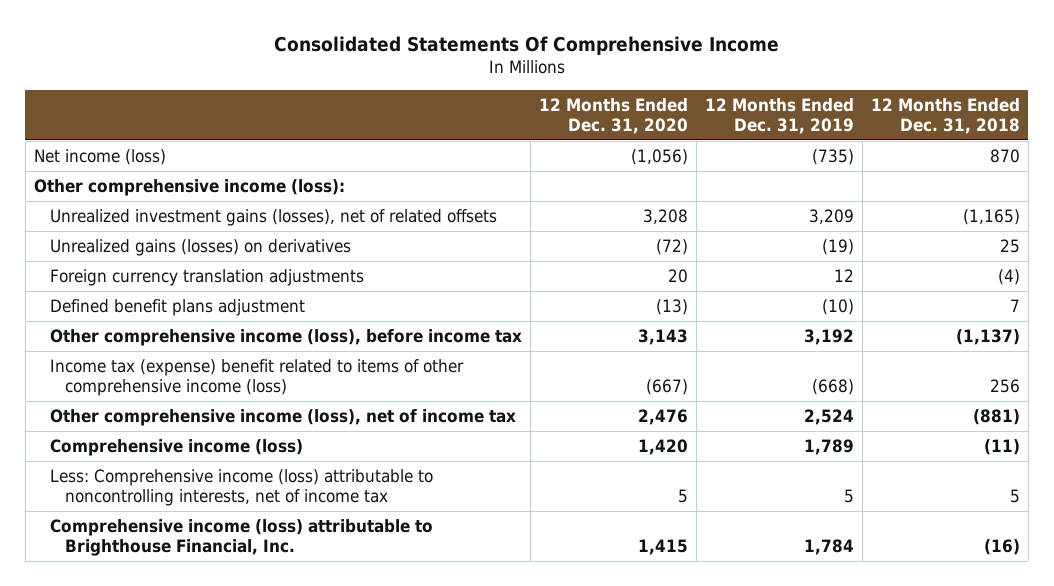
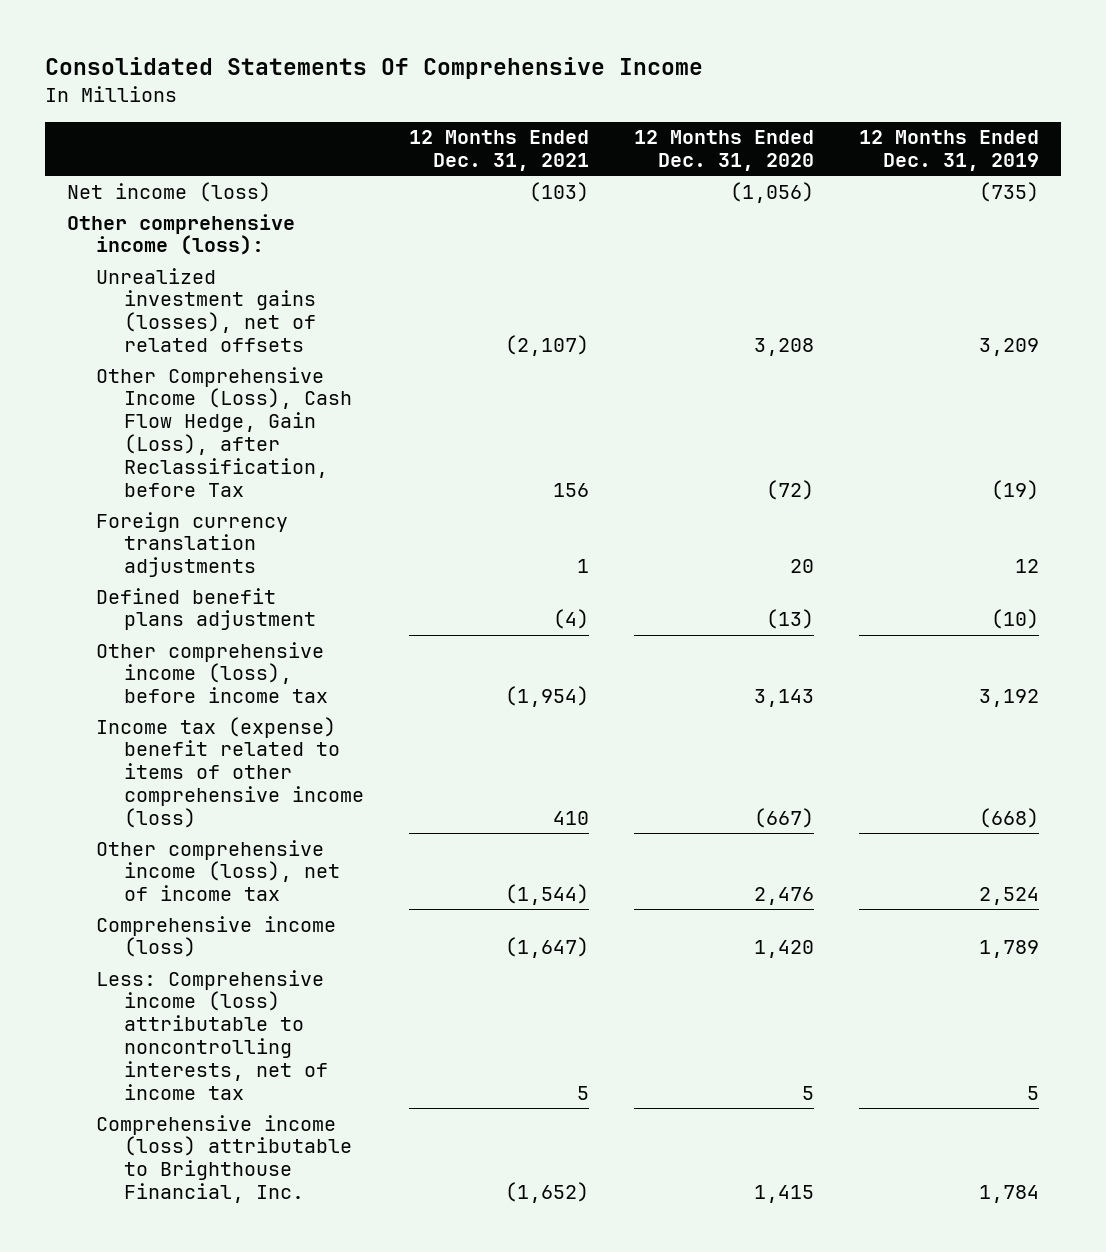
[870,97,1020,134] 12 Months Ended Dec. 31, 2018 -> none
none -> [409,130,590,171] 12 Months Ended Dec. 31, 2021
[49,239,351,257] Unrealized gains (losses) on derivatives -> [95,366,353,497] Other Comprehensive Income (Loss), Cash Flow Hedge, Gain (Loss), after Reclassification, before Tax

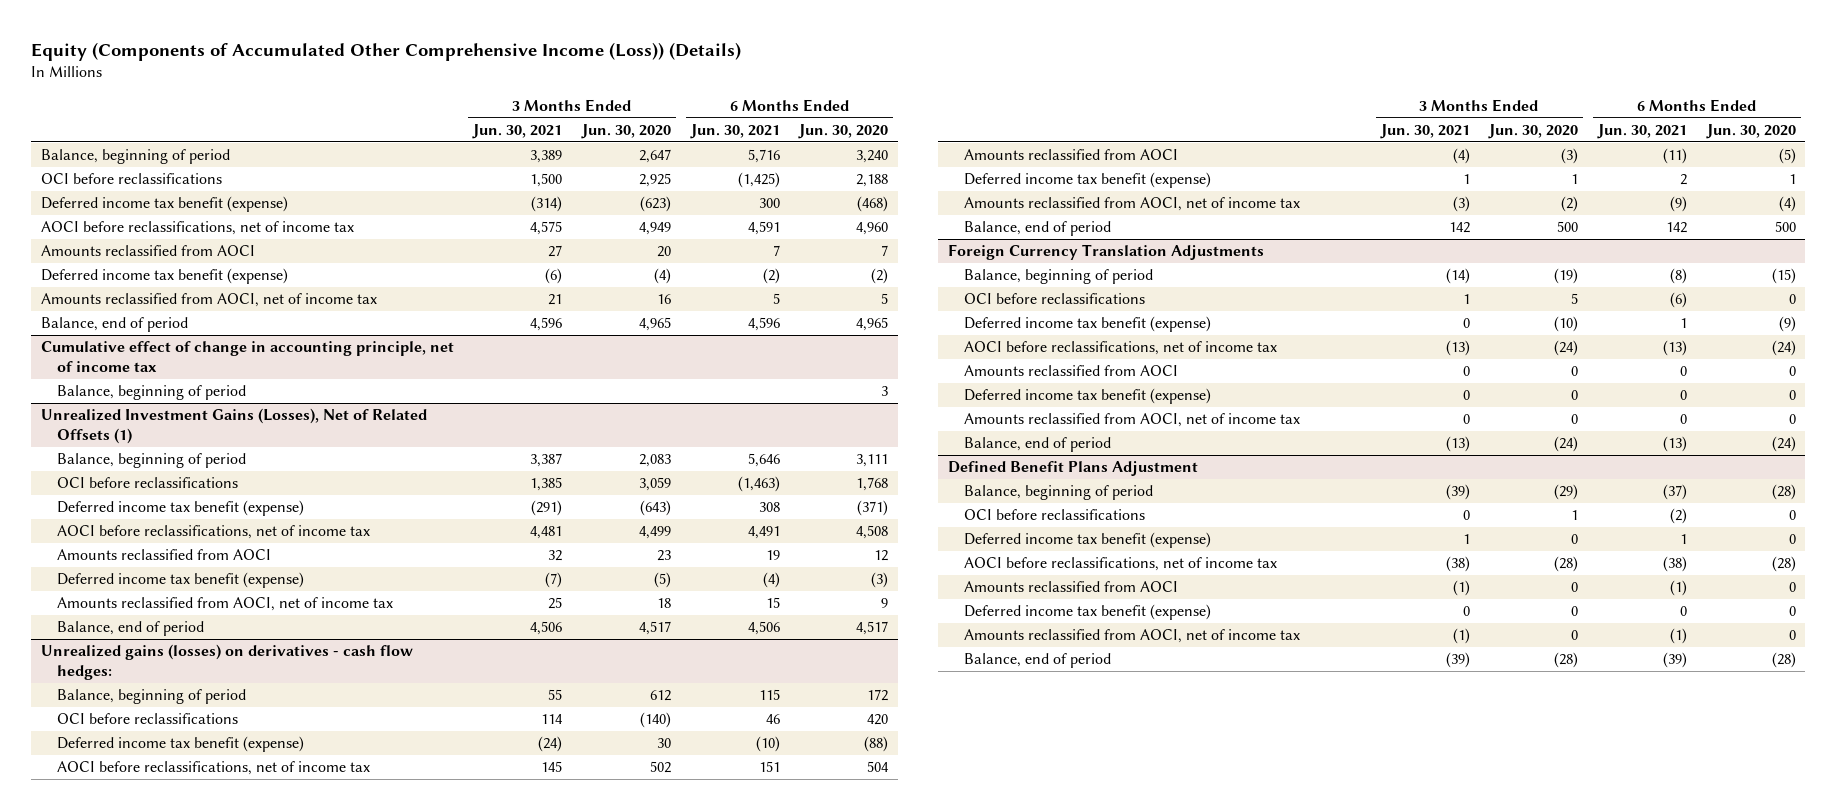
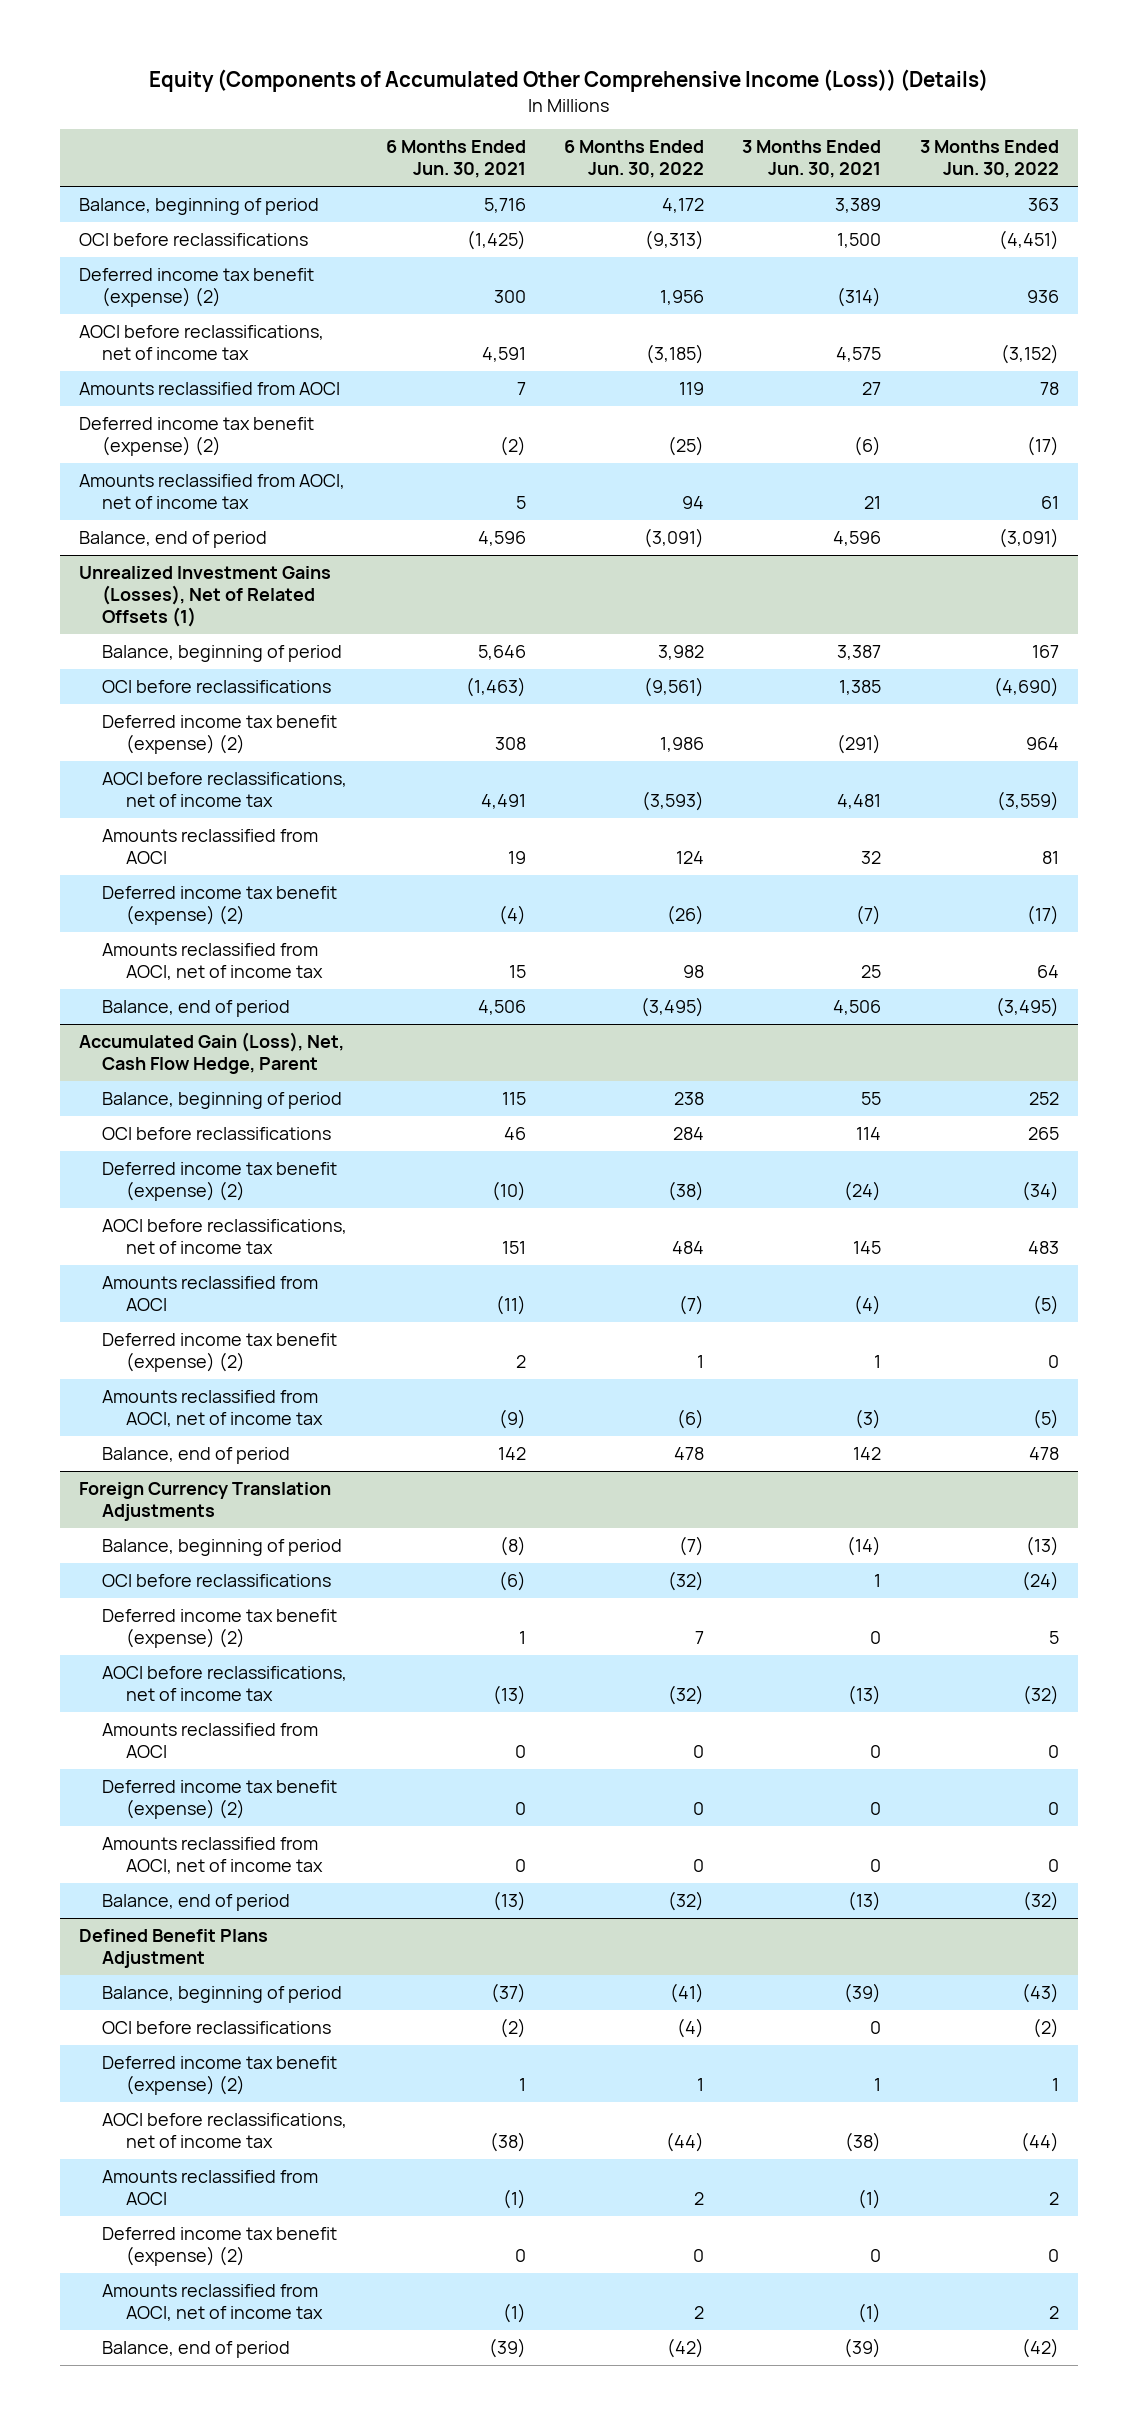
[581,123,672,139] Jun. 30, 2020 -> none
[798,123,889,139] Jun. 30, 2020 -> none
none -> [564,140,705,179] 6 Months Ended Jun. 30, 2022
none -> [919,140,1059,179] 3 Months Ended Jun. 30, 2022
[40,196,288,213] Deferred income tax benefit (expense) -> [78,267,314,307] Deferred income tax benefit (expense) (2)
[40,268,288,285] Deferred income tax benefit (expense) -> [78,416,314,456] Deferred income tax benefit (expense) (2)
[40,341,454,372] Cumulative effect of change in accounting principle, net of income tax -> none
[56,385,246,401] Balance, beginning of period -> none
[56,500,304,517] Deferred income tax benefit (expense) -> [102,714,338,754] Deferred income tax benefit (expense) (2)
[56,572,304,589] Deferred income tax benefit (expense) -> [102,885,338,925] Deferred income tax benefit (expense) (2)
[40,644,413,680] Unrealized gains (losses) on derivatives - cash flow hedges: -> [78,1031,344,1074] Accumulated Gain (Loss), Net, Cash Flow Hedge, Parent
[56,736,304,753] Deferred income tax benefit (expense) -> [102,1161,338,1201] Deferred income tax benefit (expense) (2)
[963,172,1211,189] Deferred income tax benefit (expense) -> [102,1332,338,1372] Deferred income tax benefit (expense) (2)
[963,316,1211,333] Deferred income tax benefit (expense) -> [102,1608,338,1648] Deferred income tax benefit (expense) (2)
[963,388,1211,405] Deferred income tax benefit (expense) -> [102,1779,338,1819] Deferred income tax benefit (expense) (2)
[963,532,1211,549] Deferred income tax benefit (expense) -> [102,2055,338,2095] Deferred income tax benefit (expense) (2)
[963,604,1211,621] Deferred income tax benefit (expense) -> [102,2226,338,2266] Deferred income tax benefit (expense) (2)

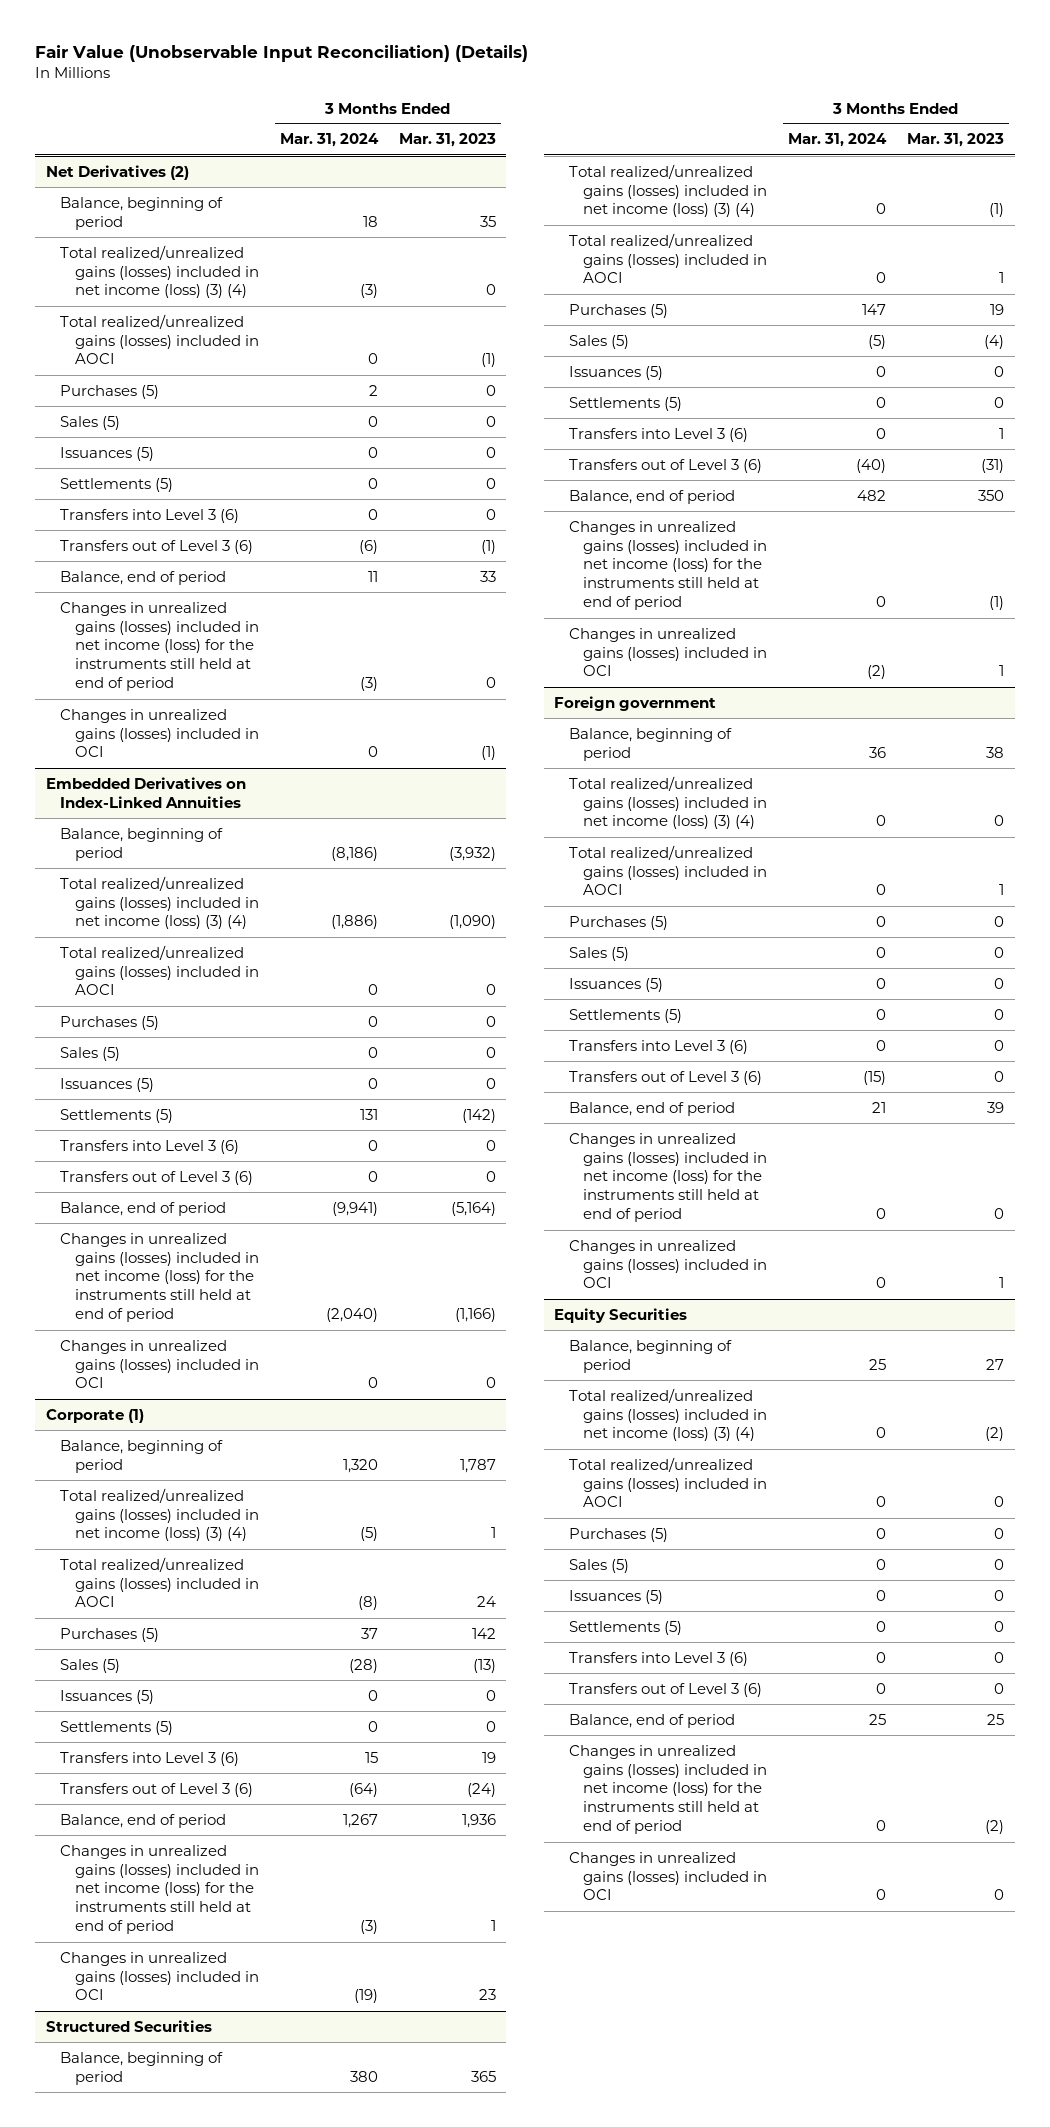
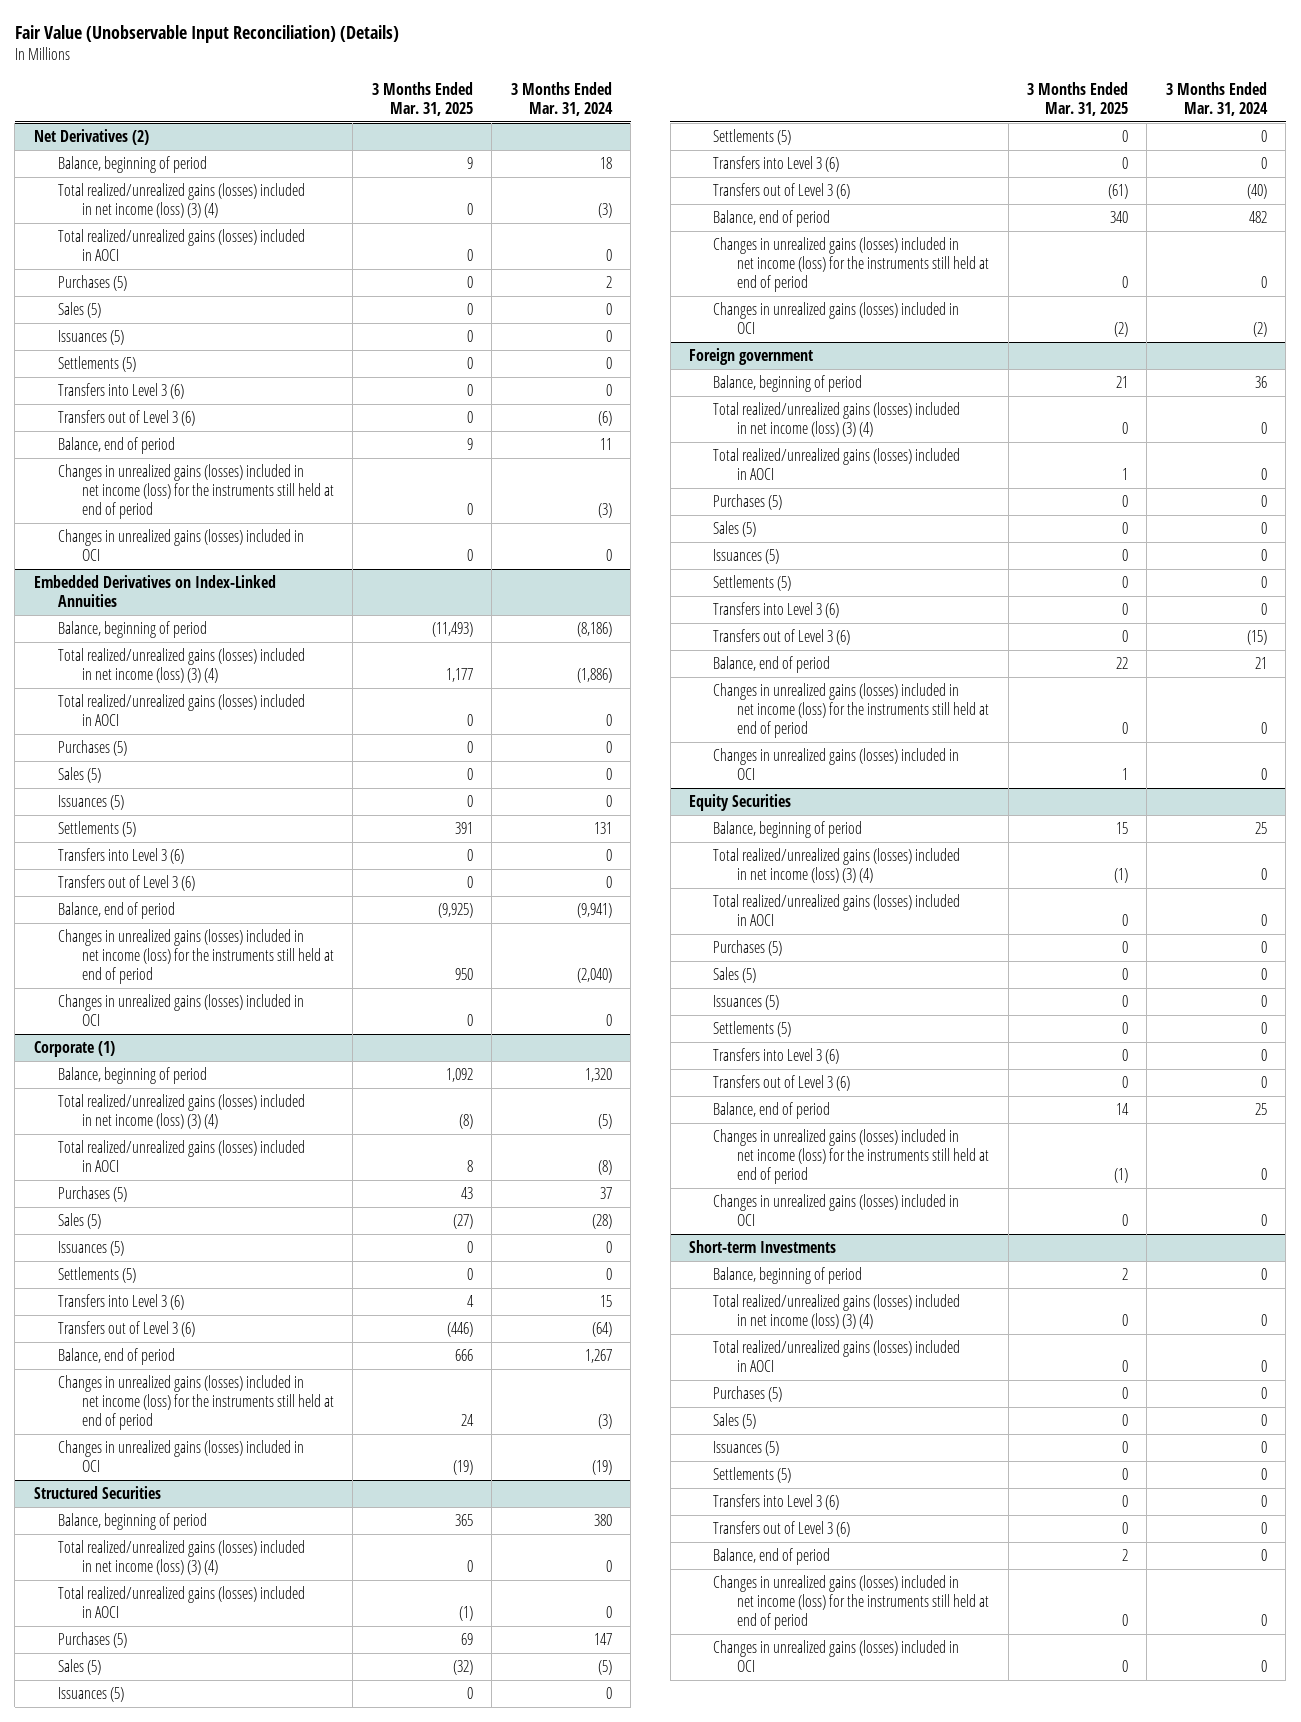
[398,133,496,148] Mar. 31, 2023 -> none
none -> [371,81,473,117] 3 Months Ended Mar. 31, 2025
none -> [688,1239,836,1253] Short-term Investments
none -> [713,1266,863,1284] Balance, beginning of period
none -> [713,1293,961,1330] Total realized/unrealized gains (losses) included in net income (loss) (3) (4)
none -> [713,1339,961,1373] Total realized/unrealized gains (losses) included in AOCI
none -> [713,1385,783,1402] Purchases (5)
none -> [713,1412,757,1429] Sales (5)
none -> [713,1440,780,1456] Issuances (5)
none -> [713,1466,792,1483] Settlements (5)
none -> [713,1493,840,1510] Transfers into Level 3 (6)
none -> [713,1520,851,1537] Transfers out of Level 3 (6)
none -> [713,1547,831,1565] Balance, end of period
none -> [713,1574,990,1631] Changes in unrealized gains (losses) included in net income (loss) for the instruments still held at end of period
none -> [713,1639,960,1673] Changes in unrealized gains (losses) included in OCI

